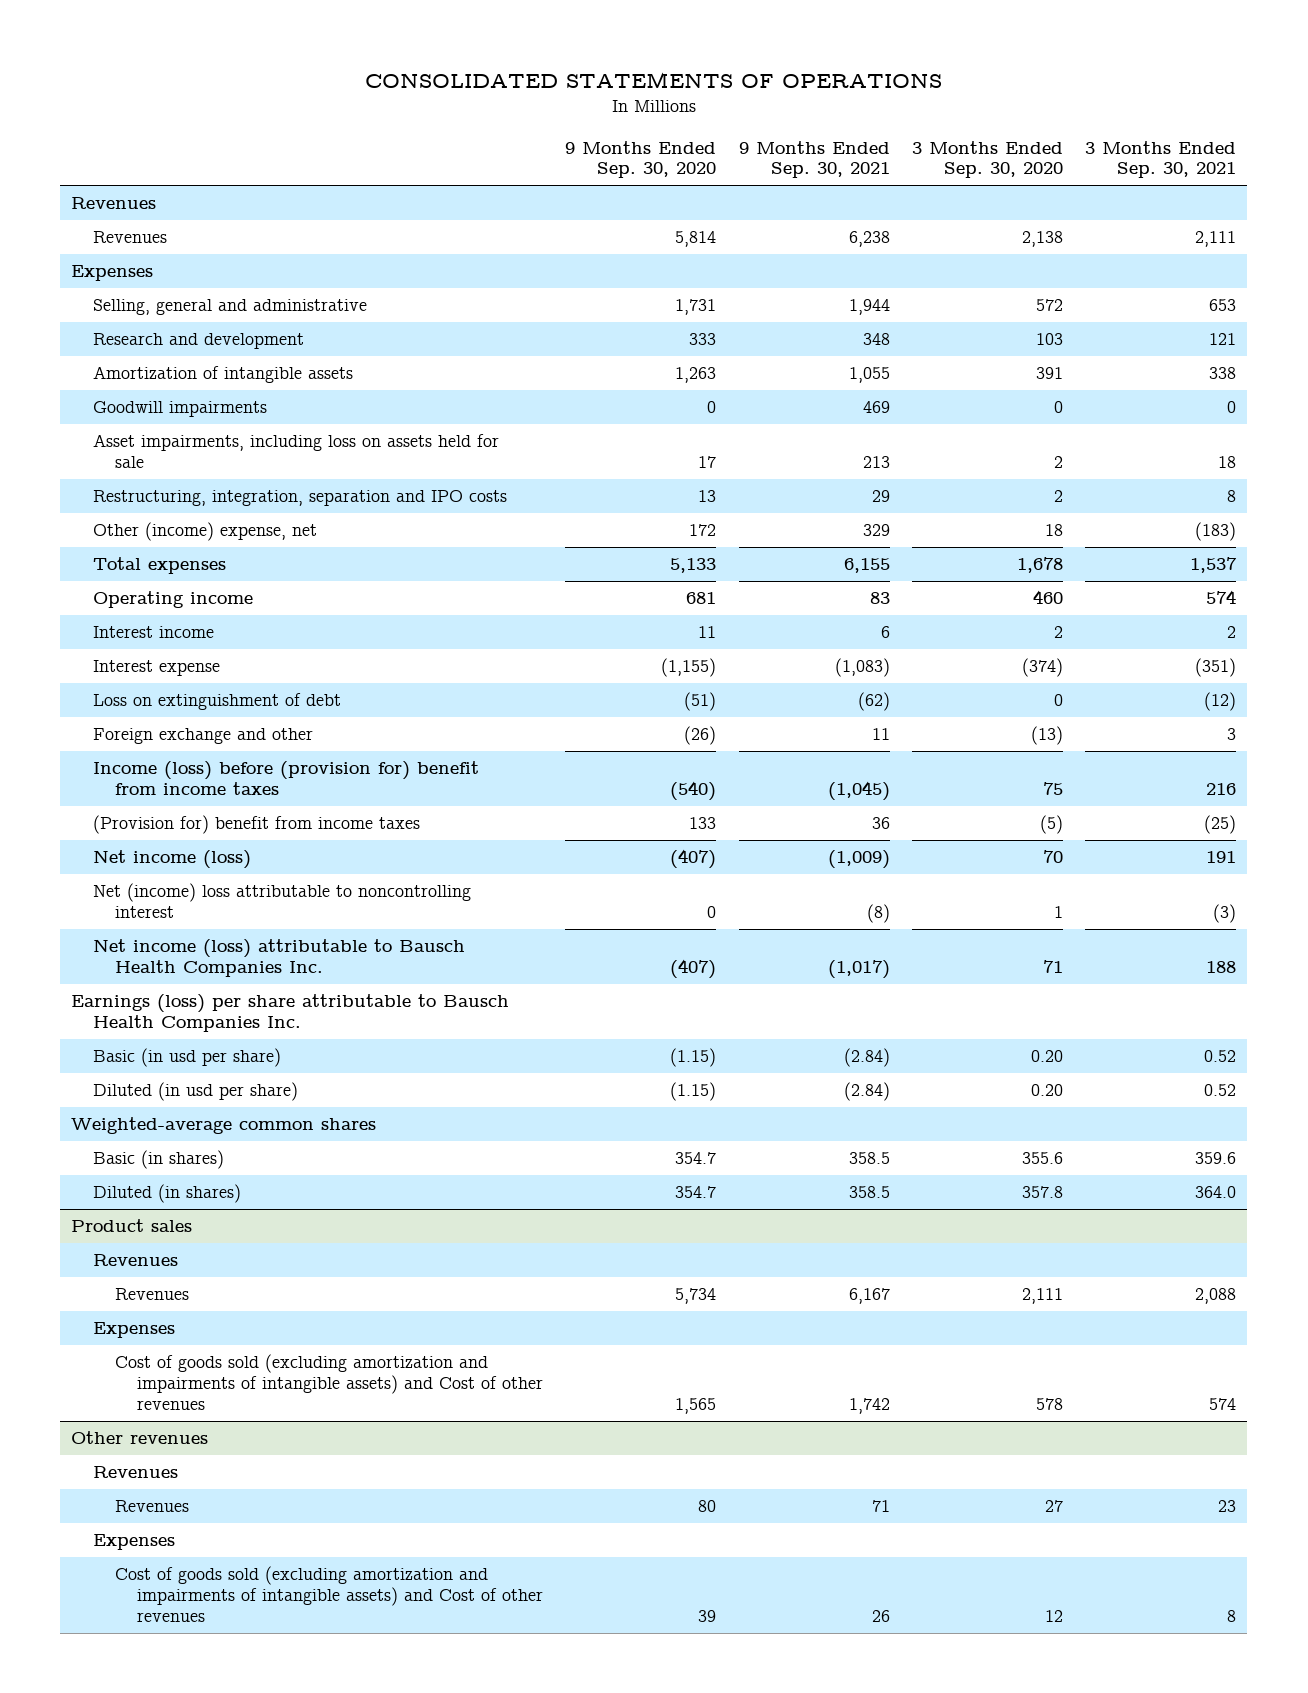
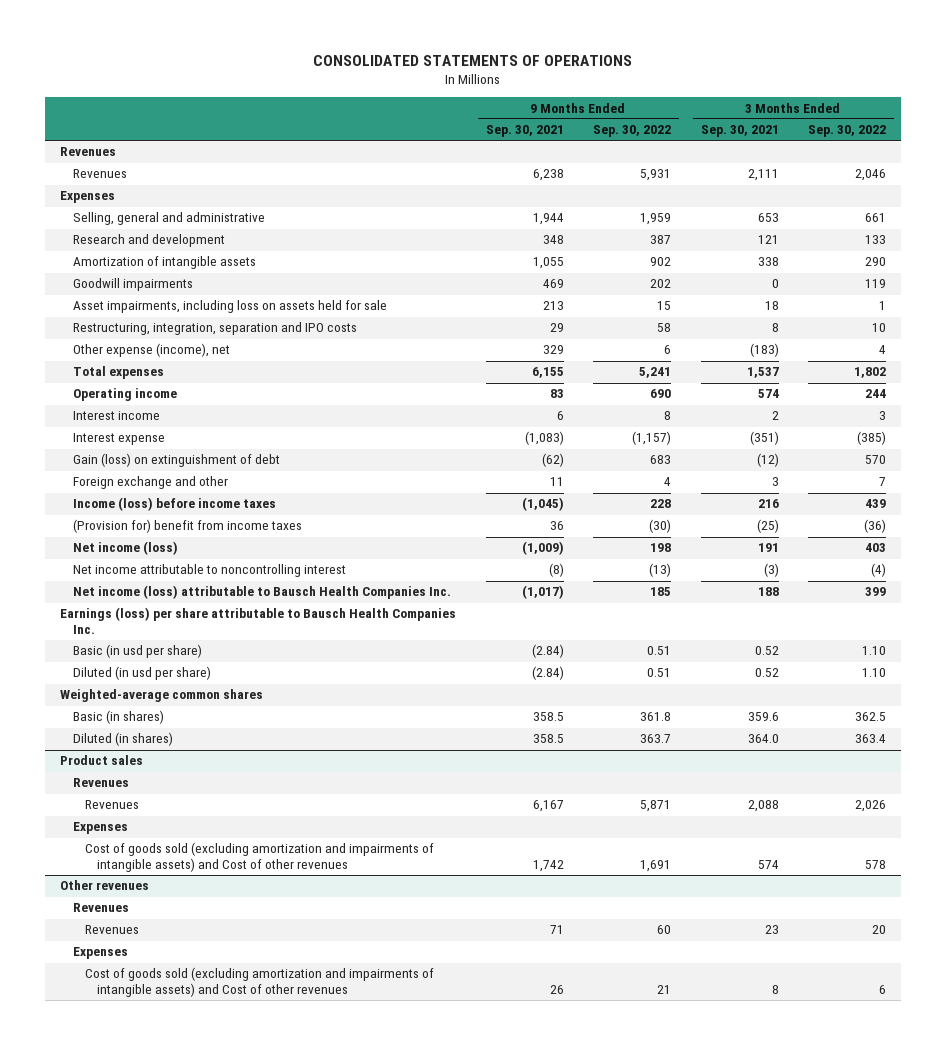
[565,140,717,179] 9 Months Ended Sep. 30, 2020 -> none
[911,140,1063,179] 3 Months Ended Sep. 30, 2020 -> none
none -> [593,125,672,138] Sep. 30, 2022
none -> [808,125,887,138] Sep. 30, 2022
[93,522,318,542] Other (income) expense, net -> [72,343,230,358] Other expense (income), net
[93,693,342,711] Loss on extinguishment of debt -> [72,453,280,468] Gain (loss) on extinguishment of debt
[93,761,480,796] Income (loss) before (provision for) benefit from income taxes -> [72,497,276,512] Income (loss) before income taxes
[93,883,472,919] Net (income) loss attributable to noncontrolling interest -> [72,564,346,578] Net income attributable to noncontrolling interest

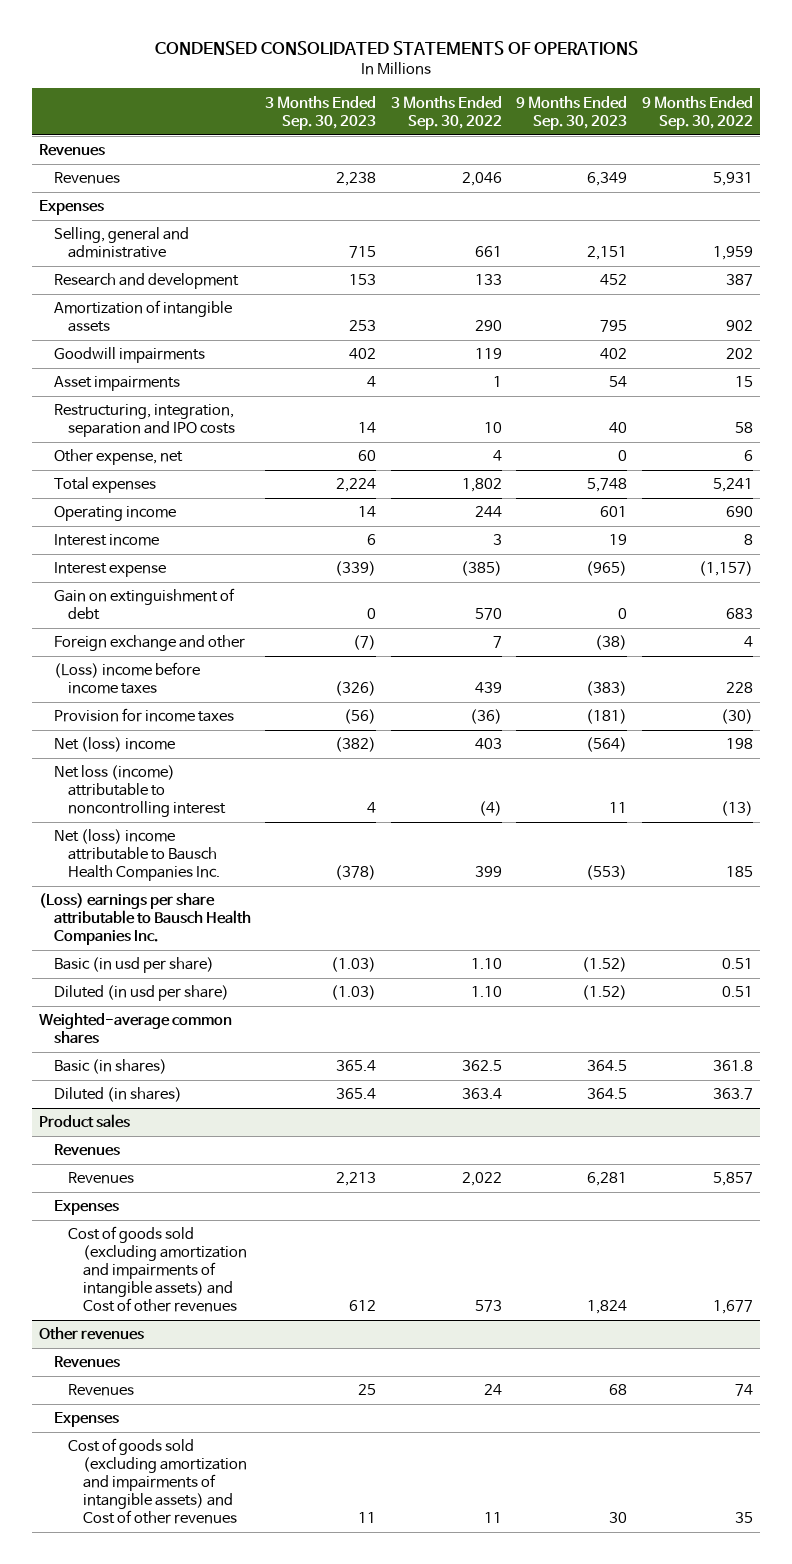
[313,55,633,67] CONSOLIDATED STATEMENTS OF OPERATIONS -> [154,41,638,56] CONDENSED CONSOLIDATED STATEMENTS OF OPERATIONS
[485,125,564,138] Sep. 30, 2021 -> none
[700,125,779,138] Sep. 30, 2021 -> none
none -> [265,95,377,130] 3 Months Ended Sep. 30, 2023
none -> [516,95,628,130] 9 Months Ended Sep. 30, 2023
[72,300,387,314] Asset impairments, including loss on assets held for sale -> [53,376,180,392] Asset impairments
[72,343,230,358] Other expense (income), net -> [53,449,183,466] Other expense, net
[72,453,280,468] Gain (loss) on extinguishment of debt -> [53,588,235,621] Gain on extinguishment of debt
[72,497,276,512] Income (loss) before income taxes -> [53,662,200,695] (Loss) income before income taxes
[72,519,302,534] (Provision for) benefit from income taxes -> [53,708,234,723] Provision for income taxes
[72,541,178,556] Net income (loss) -> [53,737,175,753] Net (loss) income
[72,564,346,578] Net income attributable to noncontrolling interest -> [53,765,227,818] Net loss (income) attributable to noncontrolling interest
[72,585,451,600] Net income (loss) attributable to Bausch Health Companies Inc. -> [53,829,221,882] Net (loss) income attributable to Bausch Health Companies Inc.
[60,607,457,634] Earnings (loss) per share attributable to Bausch Health Companies Inc. -> [39,893,251,946] (Loss) earnings per share attributable to Bausch Health Companies Inc.
[640,800,672,813] 5,871 -> [712,1172,753,1187] 5,857
[855,800,887,813] 2,026 -> [461,1172,502,1187] 2,022
[640,859,672,872] 1,691 -> [712,1300,753,1315] 1,677
[865,859,887,869] 578 -> [474,1300,502,1313] 573
[657,925,672,935] 60 -> [734,1384,753,1397] 74
[872,925,887,935] 20 -> [483,1384,502,1396] 24
[657,984,672,994] 21 -> [734,1512,753,1524] 35
[879,984,887,994] 6 -> [483,1512,502,1524] 11

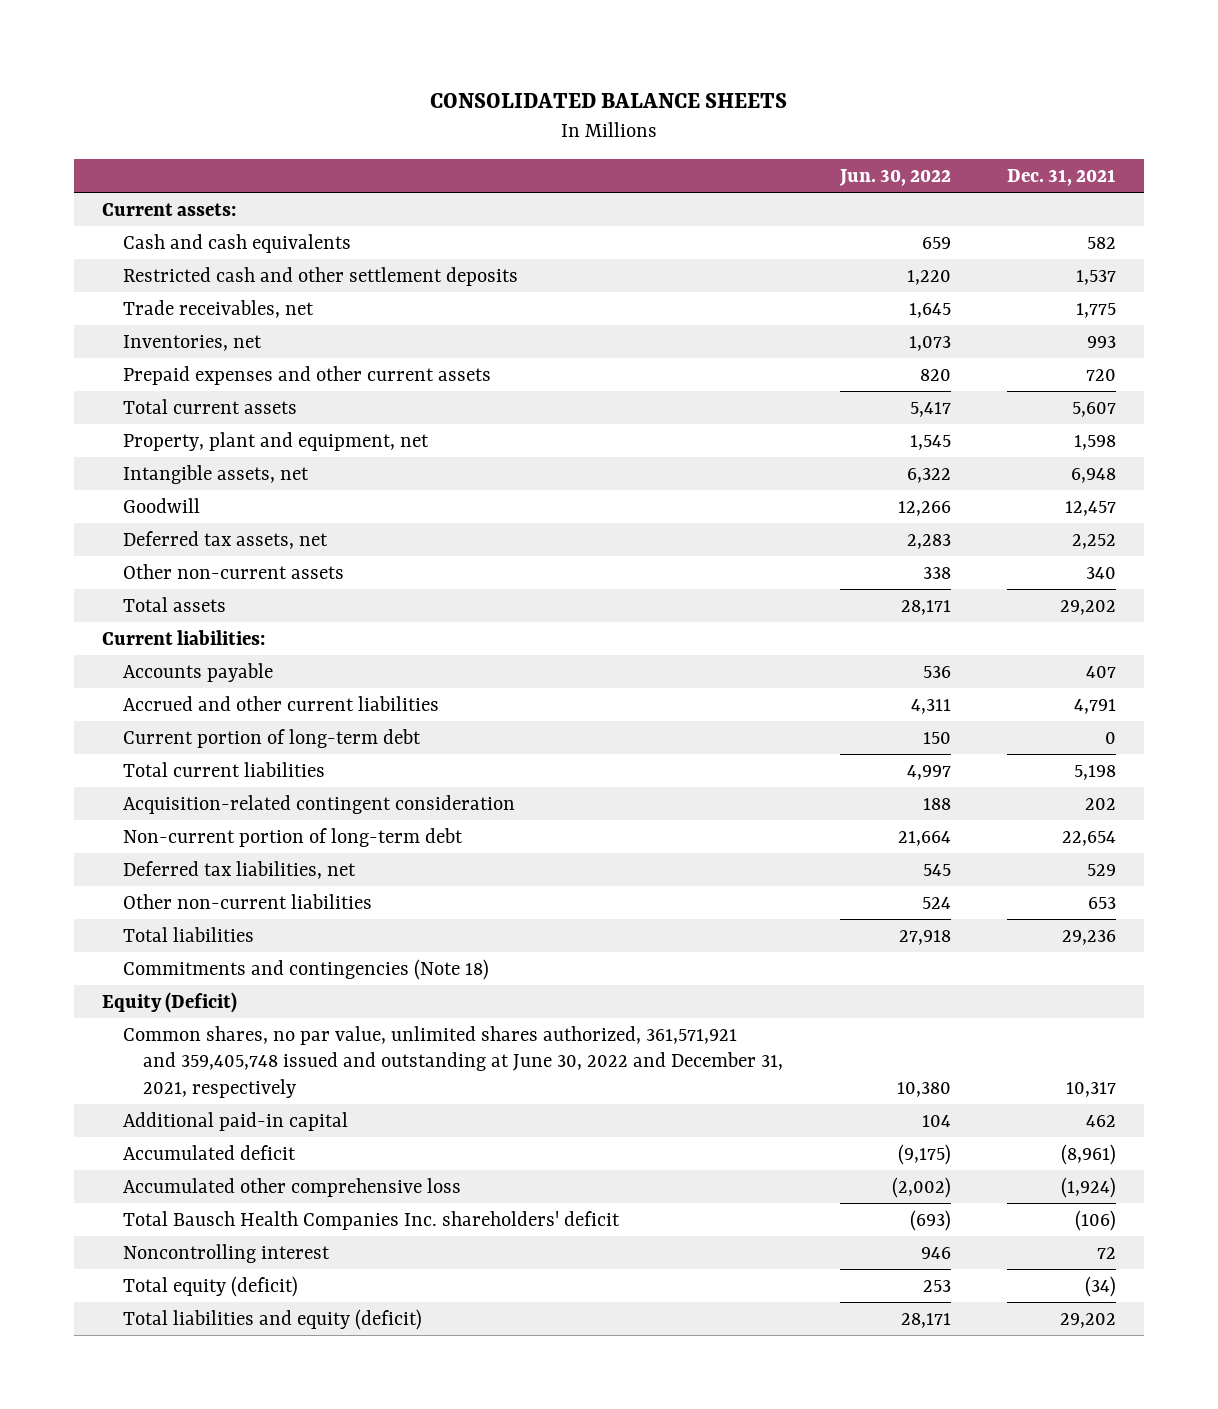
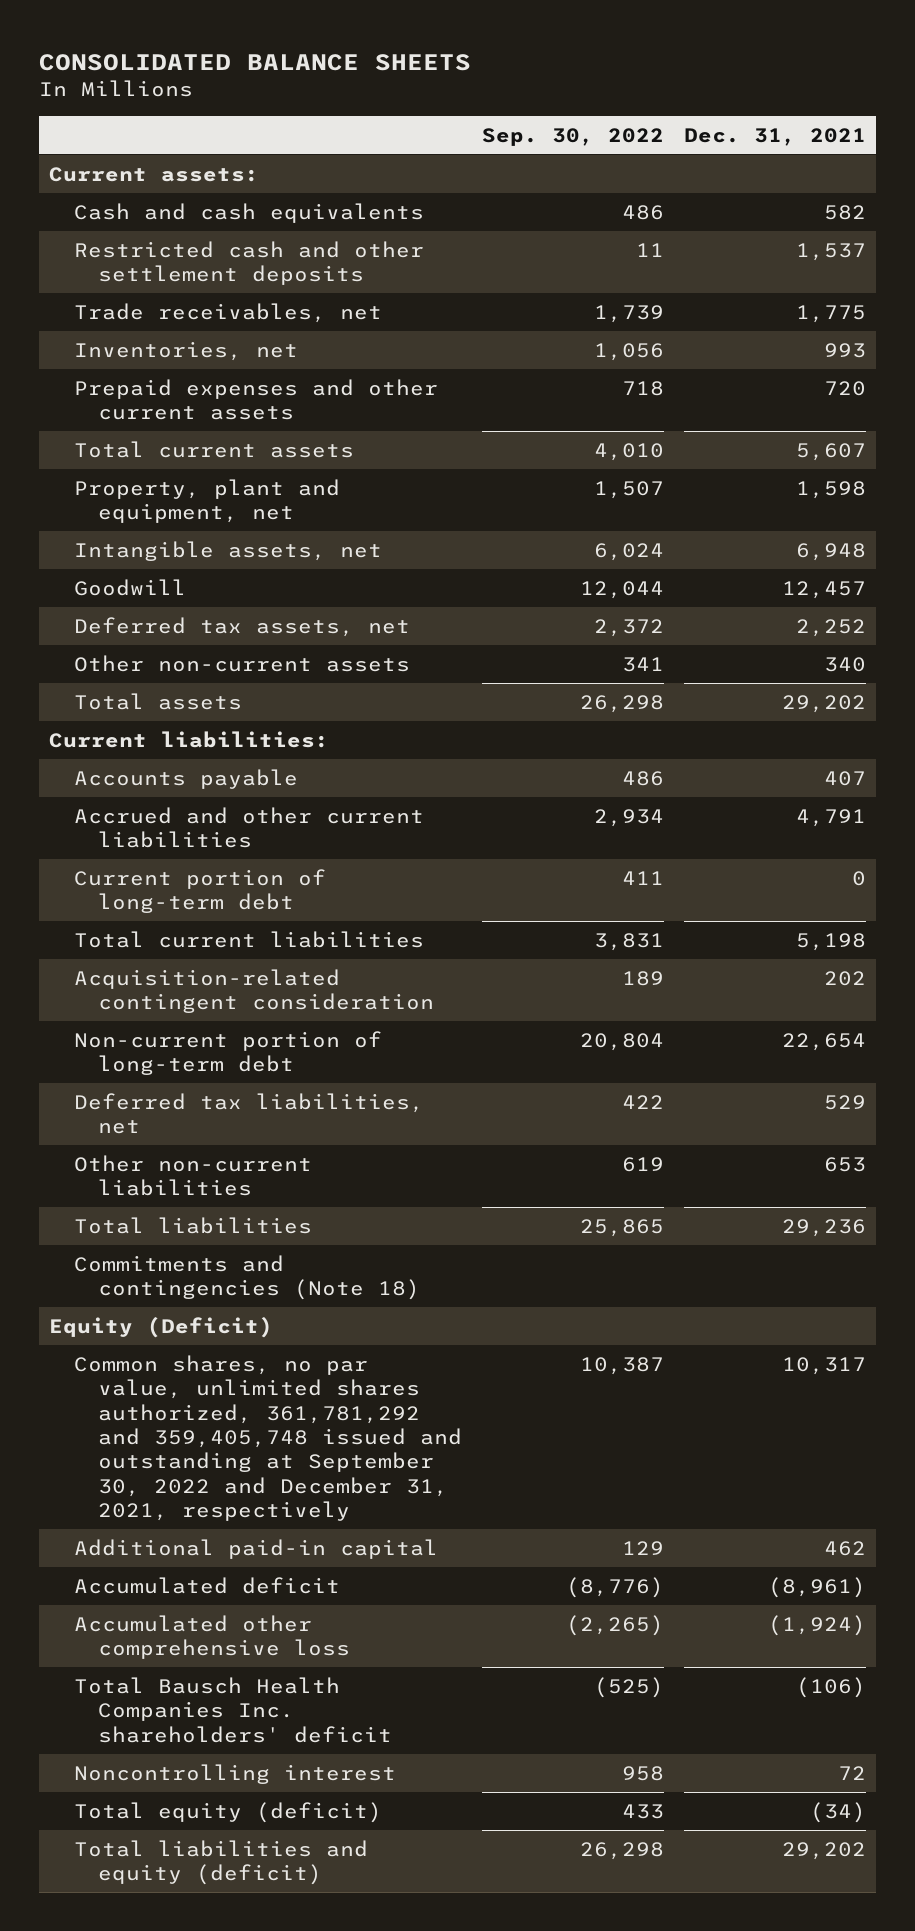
[838,168,951,186] Jun. 30, 2022 -> none
none -> [481,127,664,146] Sep. 30, 2022
[122,1025,784,1099] Common shares, no par value, unlimited shares authorized, 361,571,921 and 359,405,748 issued and outstanding at June 30, 2022 and December 31, 2021, respectively -> [73,1354,462,1522] Common shares, no par value, unlimited shares authorized, 361,781,292 and 359,405,748 issued and outstanding at September 30, 2022 and December 31, 2021, respectively

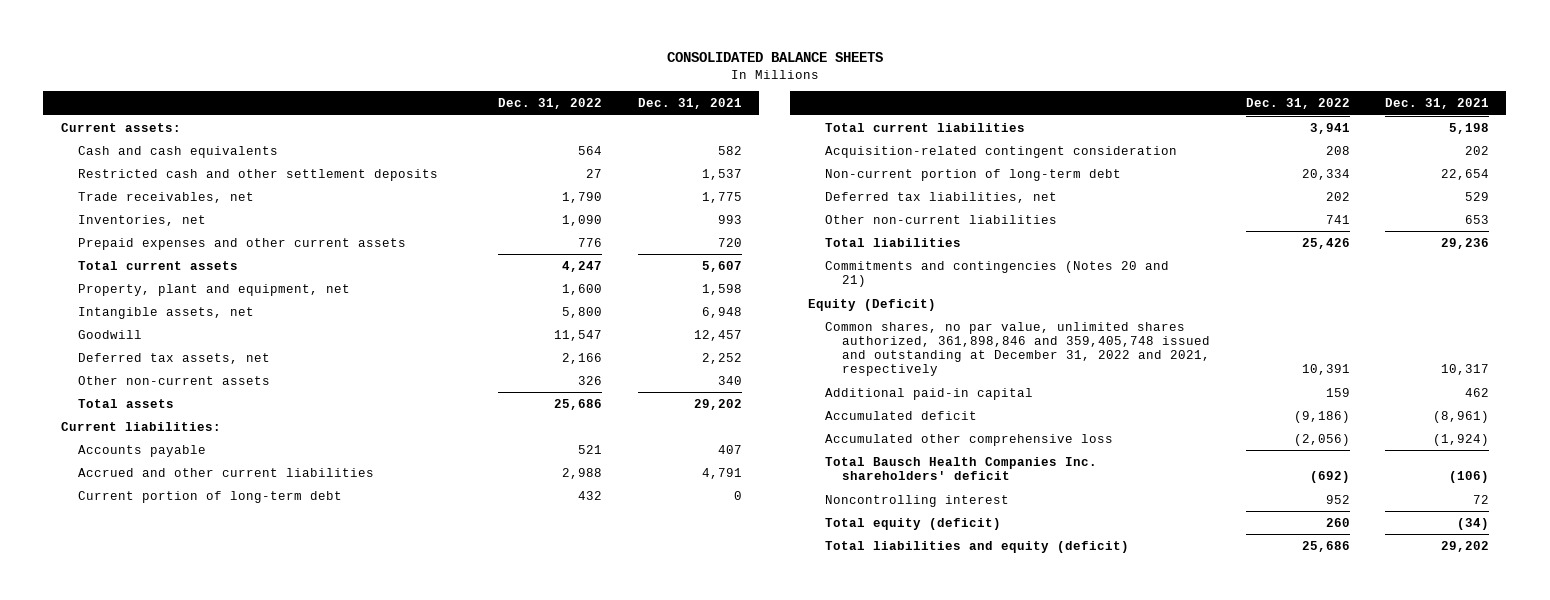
[481,127,664,146] Sep. 30, 2022 -> none
none -> [498,97,603,109] Dec. 31, 2022
[73,1254,420,1301] Commitments and contingencies (Note 18) -> [825,260,1170,287] Commitments and contingencies (Notes 20 and 21)
[73,1354,462,1522] Common shares, no par value, unlimited shares authorized, 361,781,292 and 359,405,748 issued and outstanding at September 30, 2022 and December 31, 2021, respectively -> [825,321,1211,377] Common shares, no par value, unlimited shares authorized, 361,898,846 and 359,405,748 issued and outstanding at December 31, 2022 and 2021, respectively

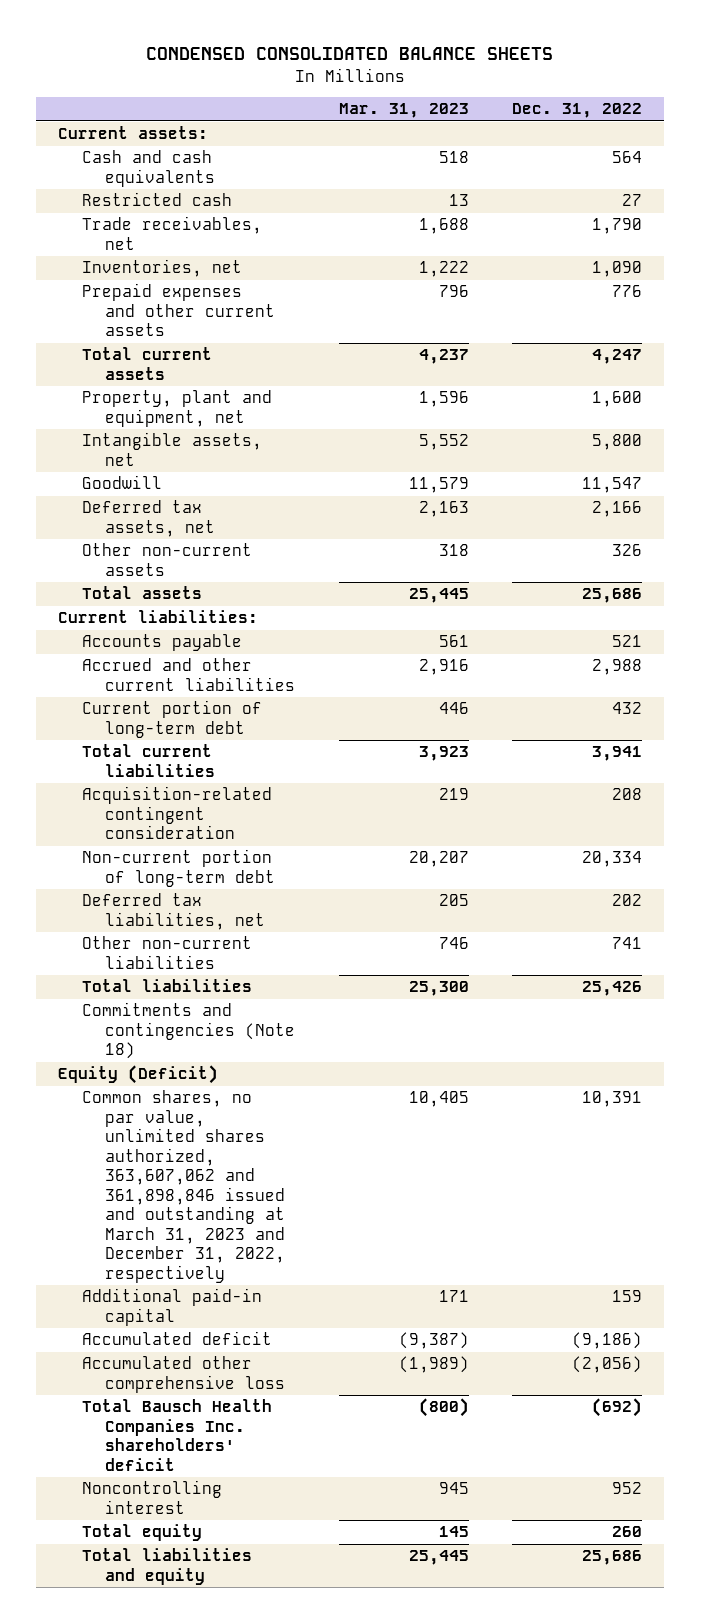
[666,52,883,63] CONSOLIDATED BALANCE SHEETS -> [146,47,554,61] CONDENSED CONSOLIDATED BALANCE SHEETS
[637,97,742,109] Dec. 31, 2021 -> none
none -> [338,103,469,119] Mar. 31, 2023
[77,168,438,181] Restricted cash and other settlement deposits -> none
none -> [81,192,232,207] Restricted cash
[825,260,1170,287] Commitments and contingencies (Notes 20 and 21) -> [81,1002,295,1060] Commitments and contingencies (Note 18)
[825,321,1211,377] Common shares, no par value, unlimited shares authorized, 361,898,846 and 359,405,748 issued and outstanding at December 31, 2022 and 2021, respectively -> [81,1090,285,1283] Common shares, no par value, unlimited shares authorized, 363,607,062 and 361,898,846 issued and outstanding at March 31, 2023 and December 31, 2022, respectively
[825,517,1002,530] Total equity (deficit) -> [81,1524,202,1542] Total equity
[825,540,1130,553] Total liabilities and equity (deficit) -> [81,1548,252,1585] Total liabilities and equity

